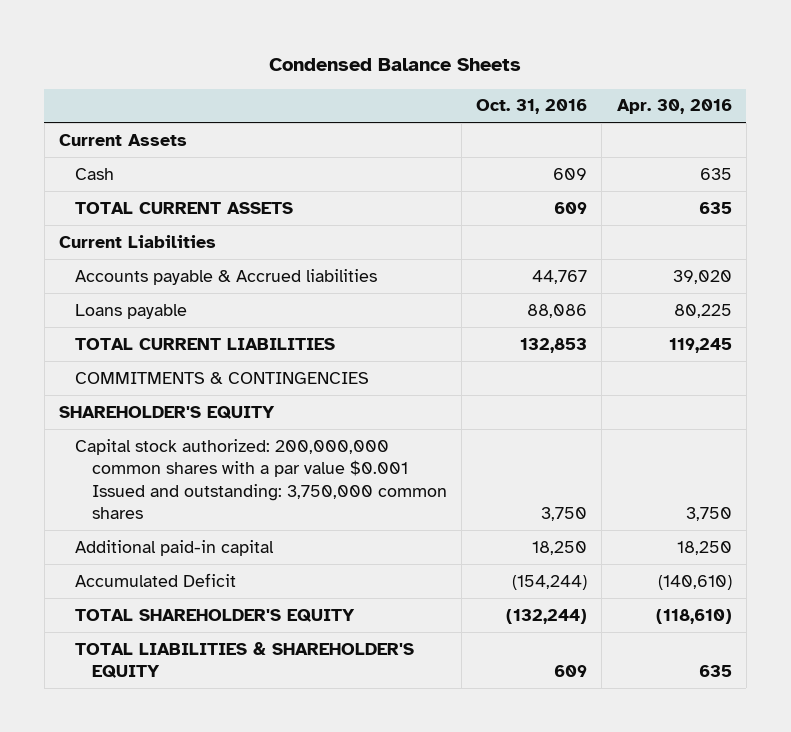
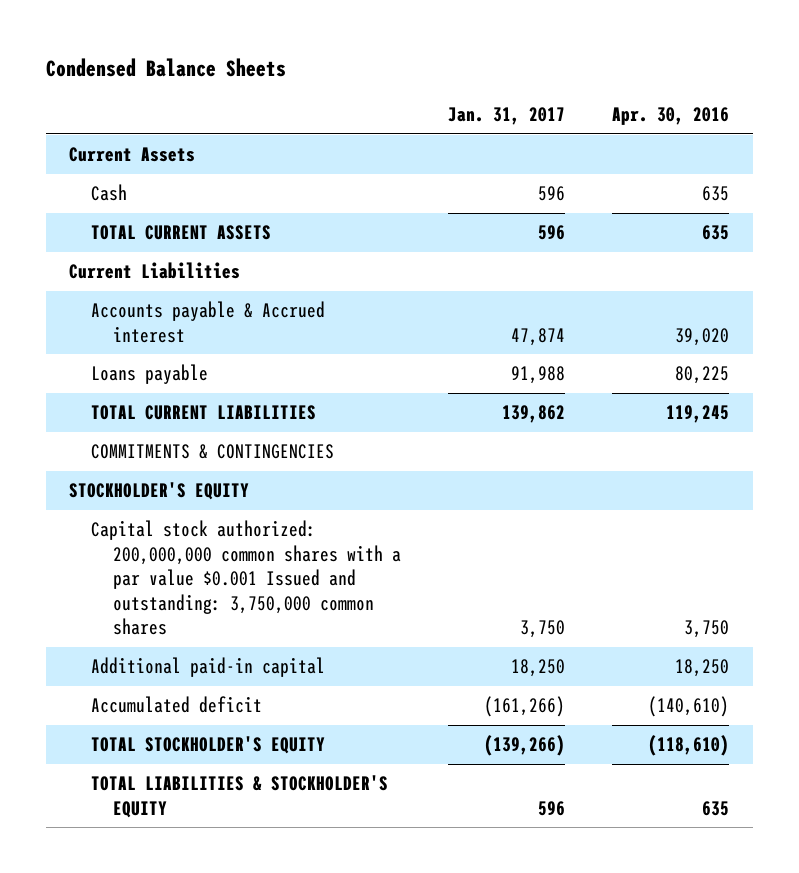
[476,99,588,115] Oct. 31, 2016 -> none
none -> [448,107,566,126] Jan. 31, 2017
[75,268,378,285] Accounts payable & Accrued liabilities -> [91,301,326,343] Accounts payable & Accrued interest
[59,405,276,419] SHAREHOLDER'S EQUITY -> [69,482,250,501] STOCKHOLDER'S EQUITY
[75,572,237,587] Accumulated Deficit -> [91,696,263,714] Accumulated deficit
[75,608,356,622] TOTAL SHAREHOLDER'S EQUITY -> [91,736,326,755] TOTAL STOCKHOLDER'S EQUITY
[75,641,415,679] TOTAL LIABILITIES & SHAREHOLDER'S EQUITY -> [91,775,389,818] TOTAL LIABILITIES & STOCKHOLDER'S EQUITY

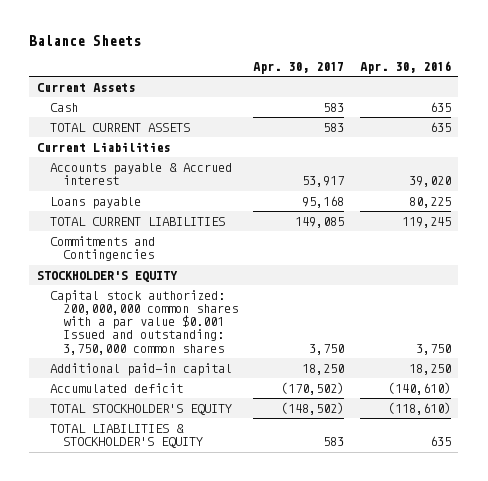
[45,57,286,77] Condensed Balance Sheets -> [29,34,142,46] Balance Sheets
[448,107,566,126] Jan. 31, 2017 -> none
none -> [253,61,345,74] Apr. 30, 2017
[91,444,335,460] COMMITMENTS & CONTINGENCIES -> [49,235,155,262] Commitments and Contingencies

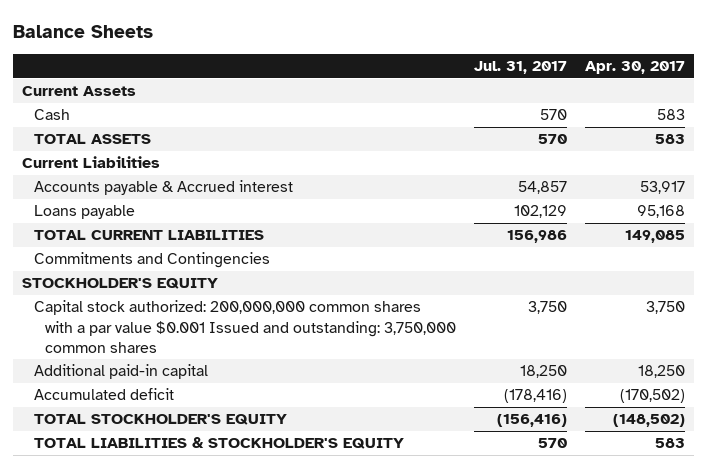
[359,60,451,74] Apr. 30, 2016 -> none
none -> [474,61,568,75] Jul. 31, 2017
[49,122,190,132] TOTAL CURRENT ASSETS -> [33,134,151,145] TOTAL ASSETS

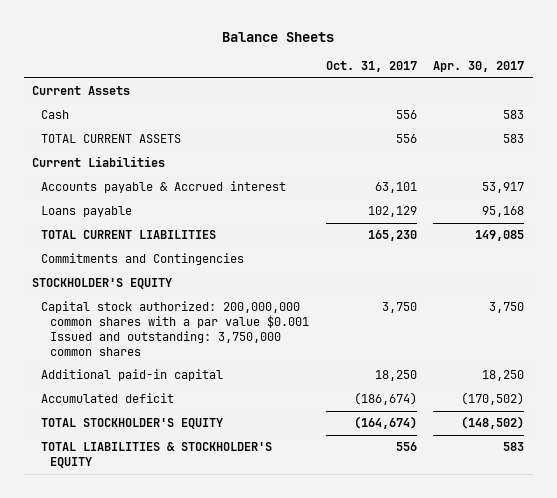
[474,61,568,75] Jul. 31, 2017 -> none
none -> [325,60,417,72] Oct. 31, 2017
[33,134,151,145] TOTAL ASSETS -> [41,134,182,144] TOTAL CURRENT ASSETS

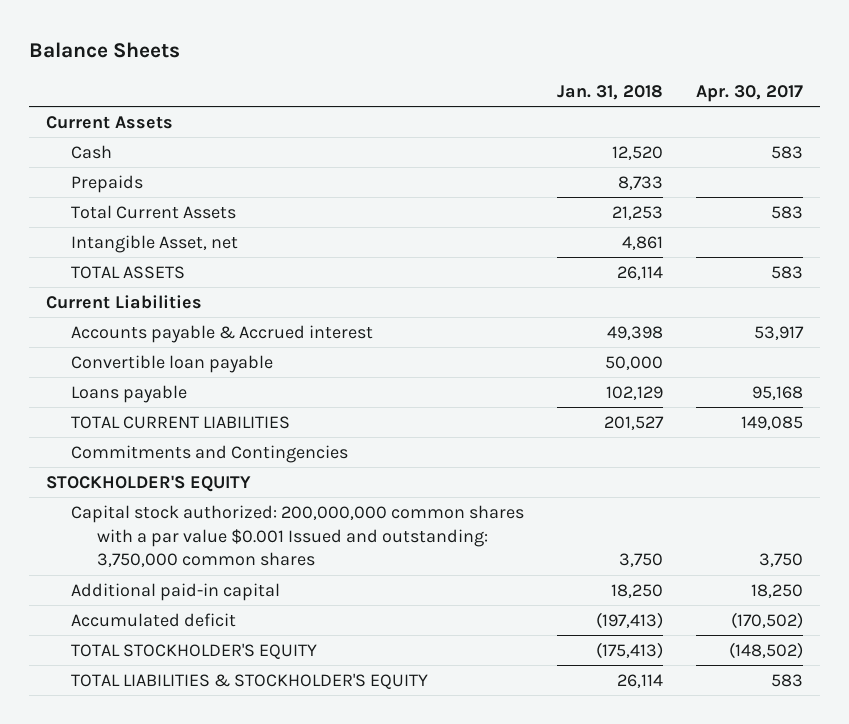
[325,60,417,72] Oct. 31, 2017 -> none
none -> [557,84,664,100] Jan. 31, 2018
none -> [71,174,144,193] Prepaids
[41,134,182,144] TOTAL CURRENT ASSETS -> [71,204,237,219] Total Current Assets
none -> [71,234,239,253] Intangible Asset, net
none -> [71,265,186,279] TOTAL ASSETS
none -> [71,354,274,373] Convertible loan payable

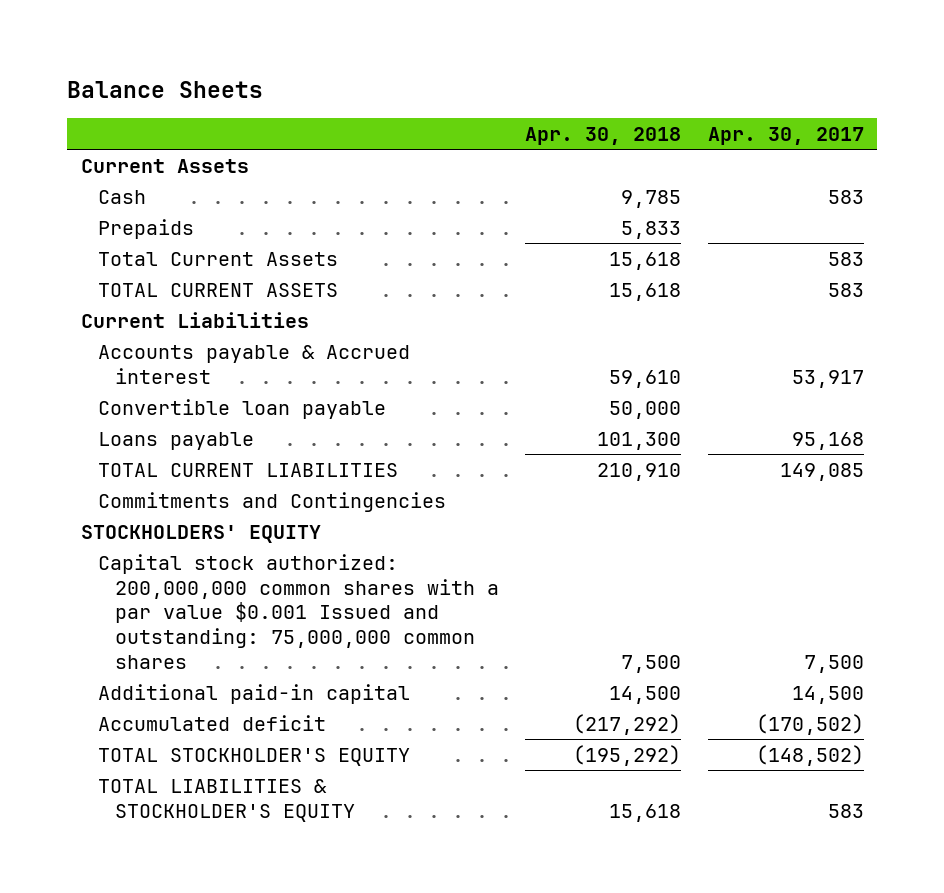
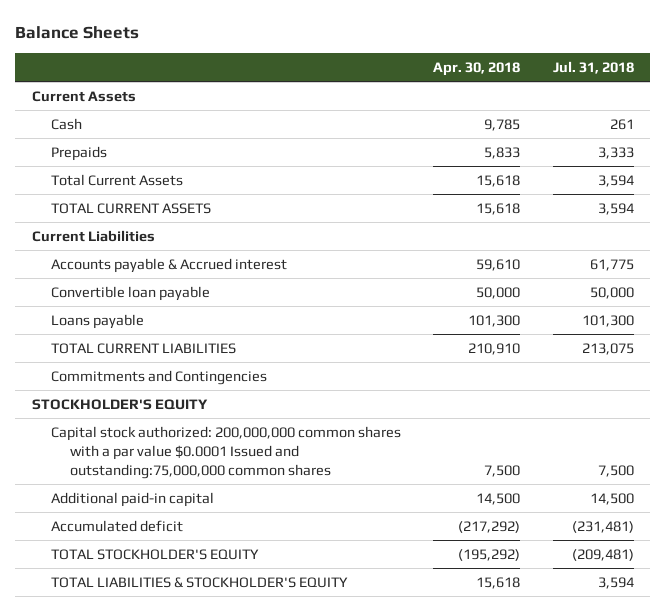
[707,126,864,145] Apr. 30, 2017 -> none
none -> [553,60,635,74] Jul. 31, 2018
[80,524,321,543] STOCKHOLDERS' EQUITY -> [31,398,208,410] STOCKHOLDER'S EQUITY
[97,553,499,669] Capital stock authorized: 200,000,000 common shares with a par value $0.001 Issued and outstanding: 75,000,000 common shares -> [50,425,401,480] Capital stock authorized: 200,000,000 common shares with a par value $0.0001 Issued and outstanding:75,000,000 common shares

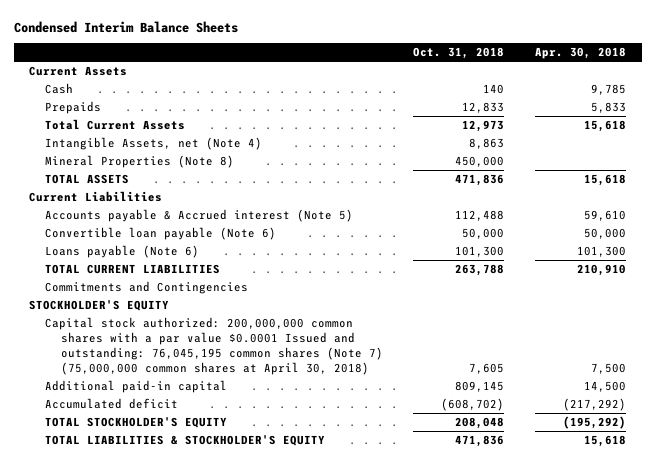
[15,26,140,40] Balance Sheets -> [13,20,238,33] Condensed Interim Balance Sheets
[553,60,635,74] Jul. 31, 2018 -> none
none -> [413,47,505,60] Oct. 31, 2018
none -> [44,137,262,151] Intangible Assets, net (Note 4)
none -> [44,155,234,169] Mineral Properties (Note 8)
[50,202,211,214] TOTAL CURRENT ASSETS -> [44,174,129,185] TOTAL ASSETS
[50,257,287,273] Accounts payable & Accrued interest -> [44,209,353,223] Accounts payable & Accrued interest (Note 5)
[50,285,210,301] Convertible loan payable -> [44,227,276,241] Convertible loan payable (Note 6)
[50,313,144,329] Loans payable -> [44,245,199,259] Loans payable (Note 6)
[50,425,401,480] Capital stock authorized: 200,000,000 common shares with a par value $0.0001 Issued and outstanding:75,000,000 common shares -> [44,317,383,375] Capital stock authorized: 200,000,000 common shares with a par value $0.0001 Issued and outstanding: 76,045,195 common shares (Note 7) (75,000,000 common shares at April 30, 2018)

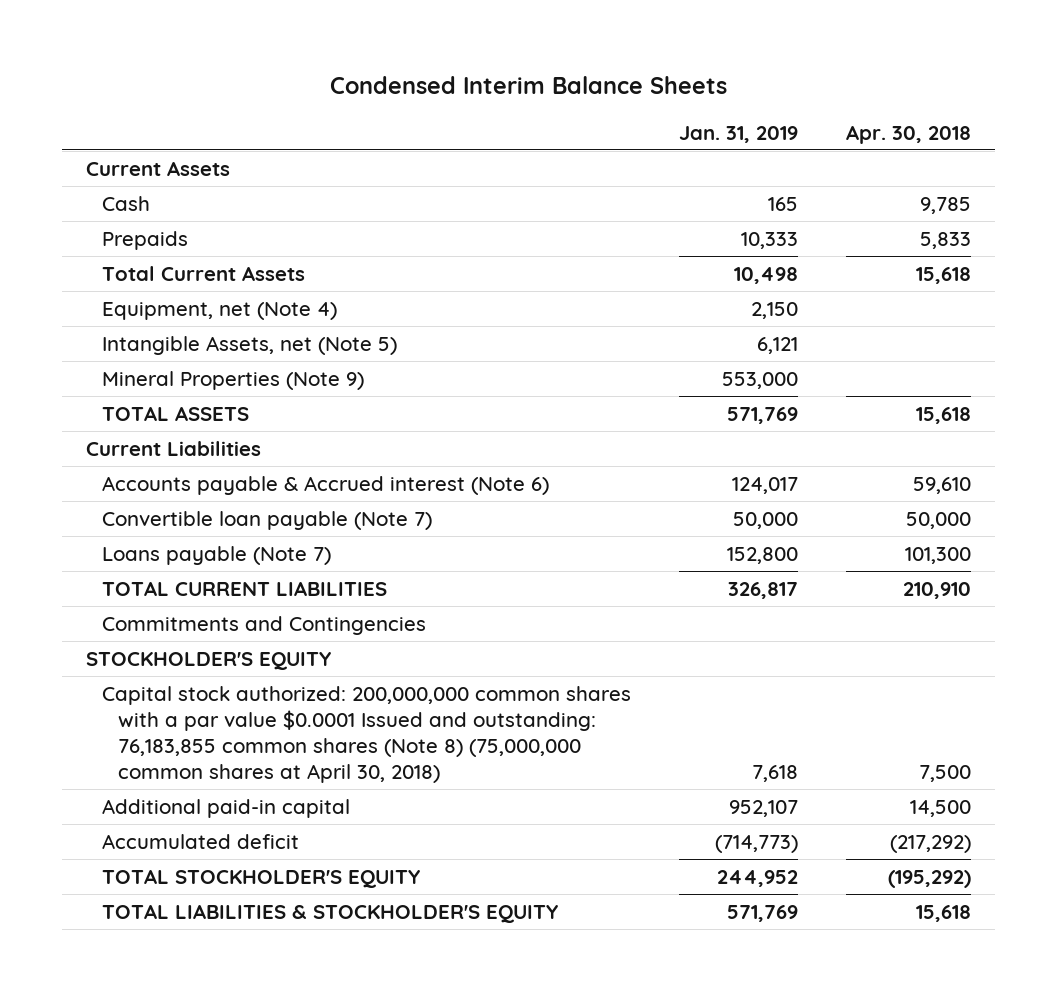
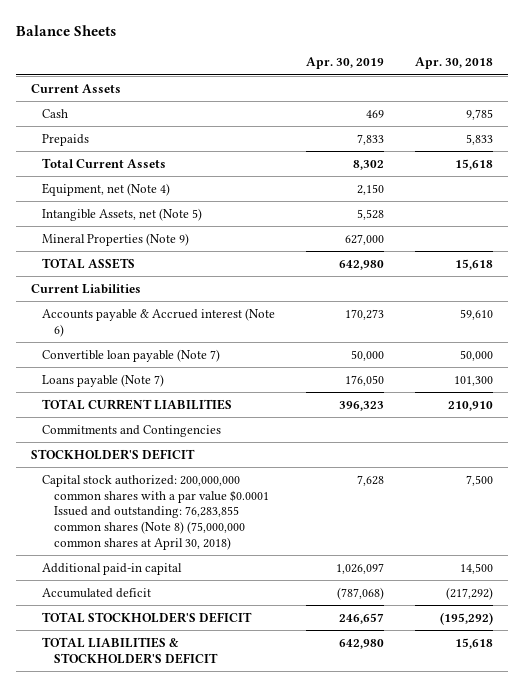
[329,76,727,95] Condensed Interim Balance Sheets -> [15,25,116,37] Balance Sheets
[679,125,799,143] Jan. 31, 2019 -> none
none -> [306,57,385,70] Apr. 30, 2019
[86,651,332,670] STOCKHOLDER'S EQUITY -> [31,448,196,460] STOCKHOLDER'S DEFICIT
[102,685,632,783] Capital stock authorized: 200,000,000 common shares with a par value $0.0001 Issued and outstanding: 76,183,855 common shares (Note 8) (75,000,000 common shares at April 30, 2018) -> [42,474,269,550] Capital stock authorized: 200,000,000 common shares with a par value $0.0001 Issued and outstanding: 76,283,855 common shares (Note 8) (75,000,000 common shares at April 30, 2018)
[102,868,421,888] TOTAL STOCKHOLDER'S EQUITY -> [42,611,253,623] TOTAL STOCKHOLDER'S DEFICIT
[102,903,559,923] TOTAL LIABILITIES & STOCKHOLDER'S EQUITY -> [42,636,218,664] TOTAL LIABILITIES & STOCKHOLDER'S DEFICIT

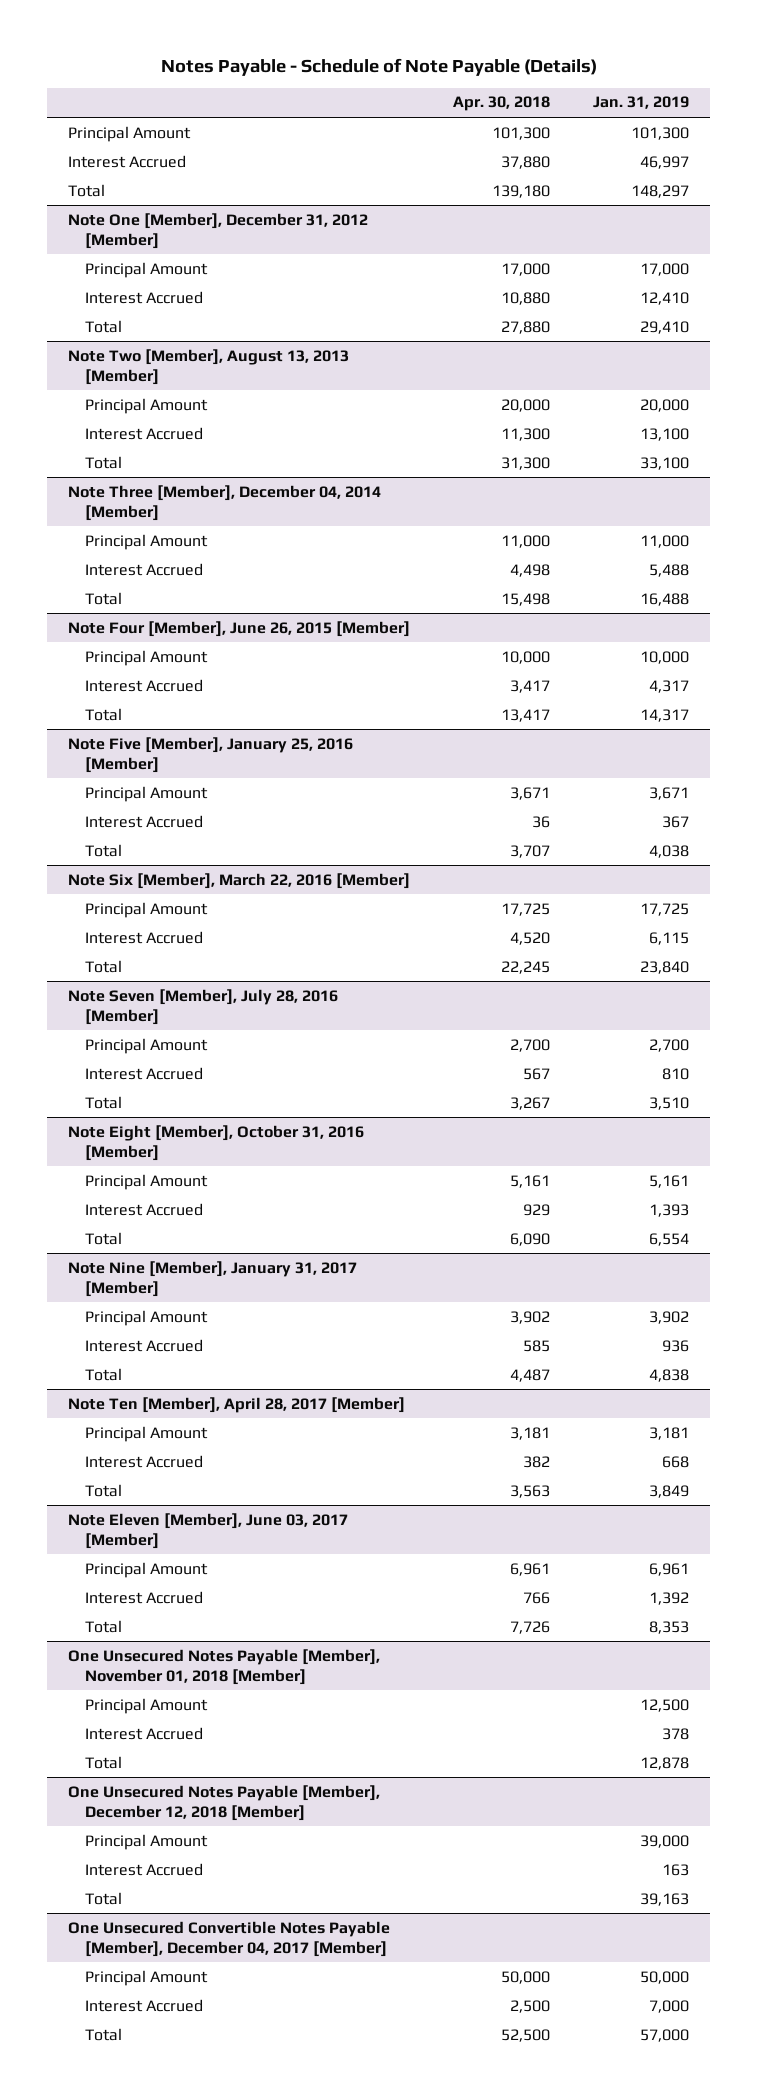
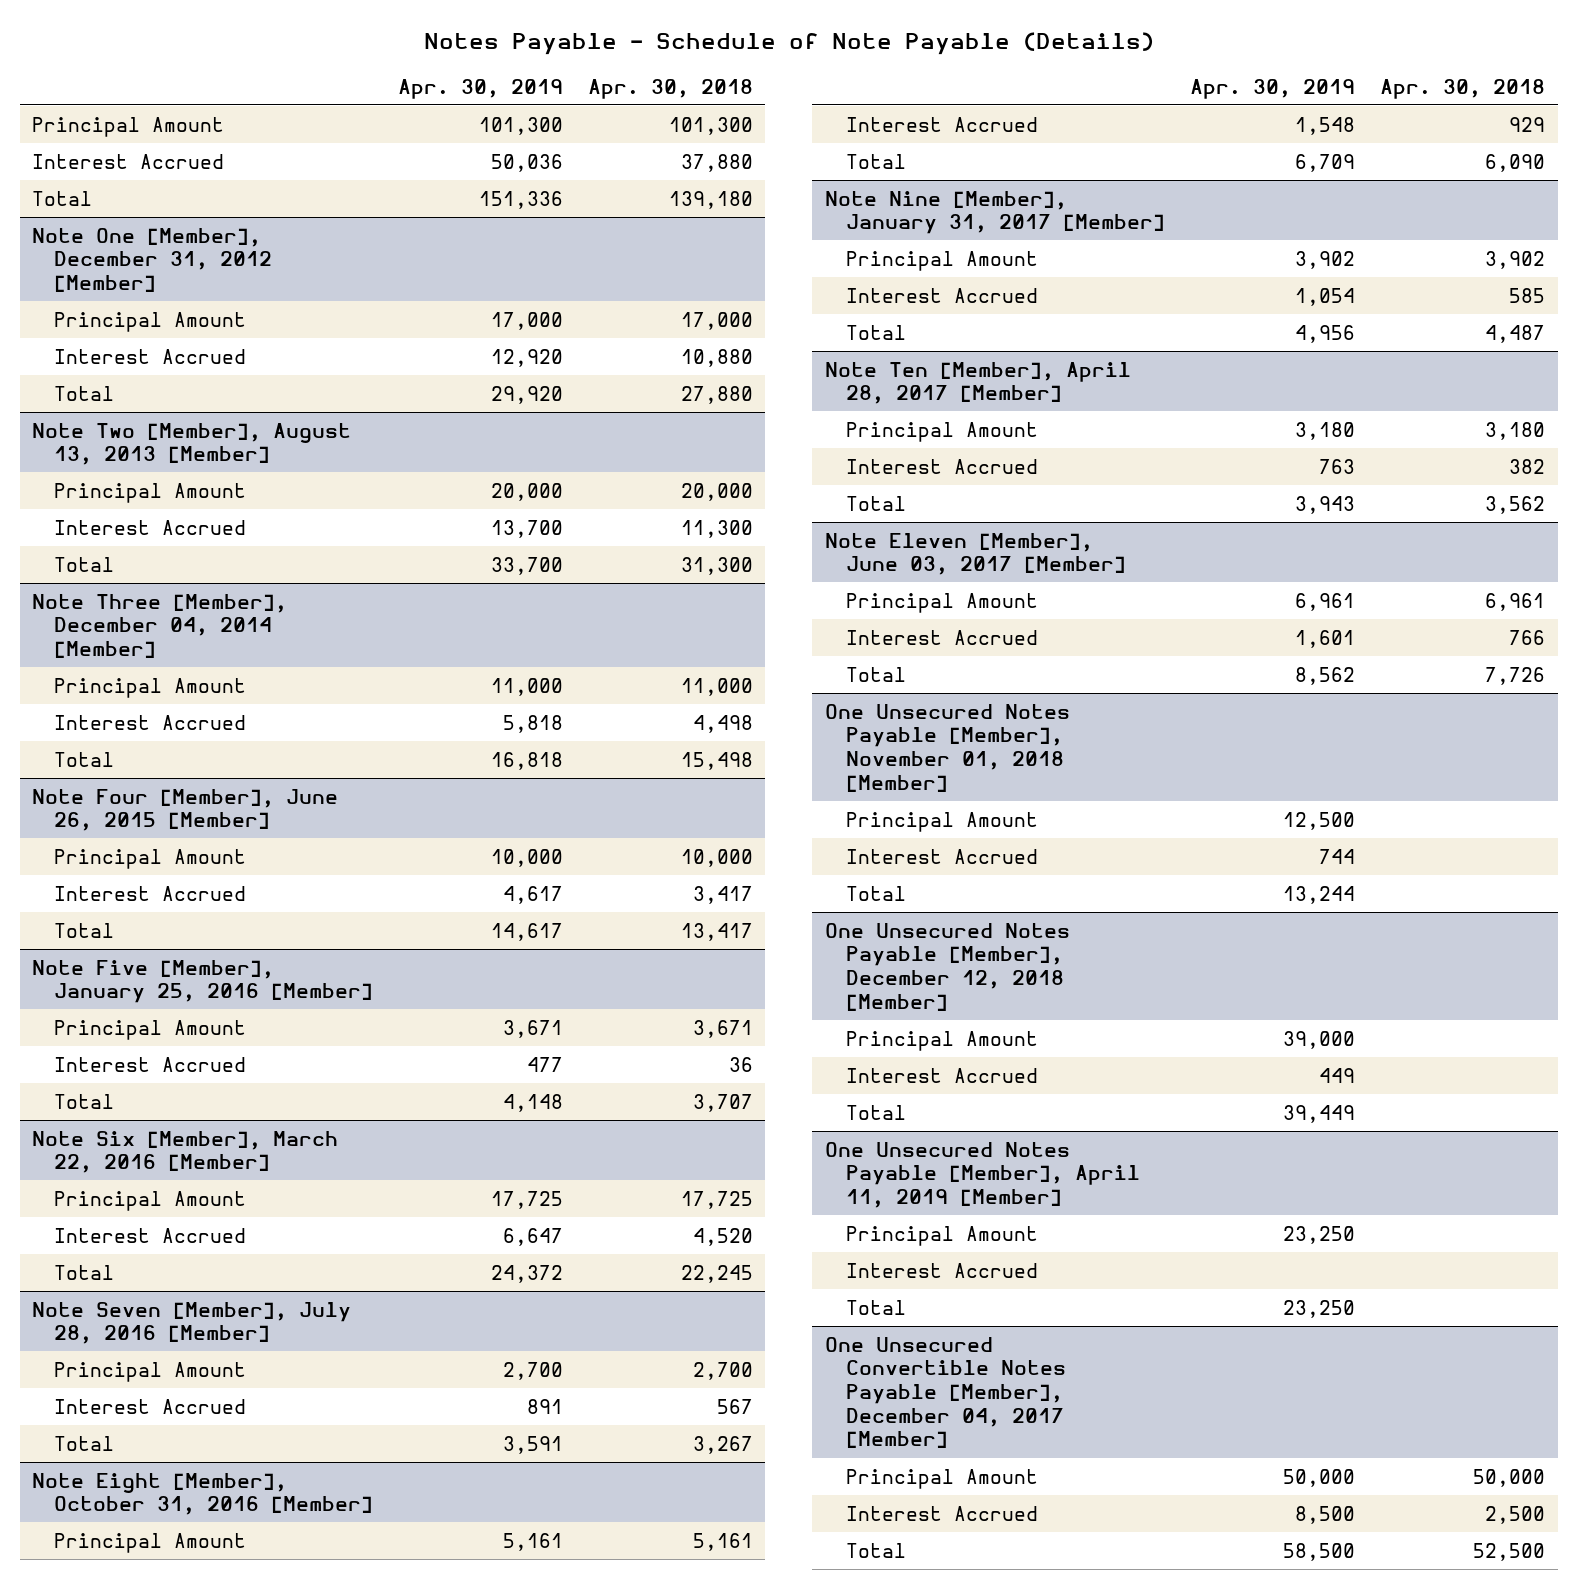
[592,96,689,110] Jan. 31, 2019 -> none
none -> [397,78,563,99] Apr. 30, 2019
[510,1426,551,1440] 3,181 -> [1485,421,1546,440] 3,180
[510,1484,551,1498] 3,563 -> [1485,495,1546,514] 3,562
none -> [824,1141,1141,1208] One Unsecured Notes Payable [Member], April 11, 2019 [Member]
none -> [846,1225,1039,1246] Principal Amount
none -> [846,1262,1039,1278] Interest Accrued
none -> [846,1299,907,1315] Total

